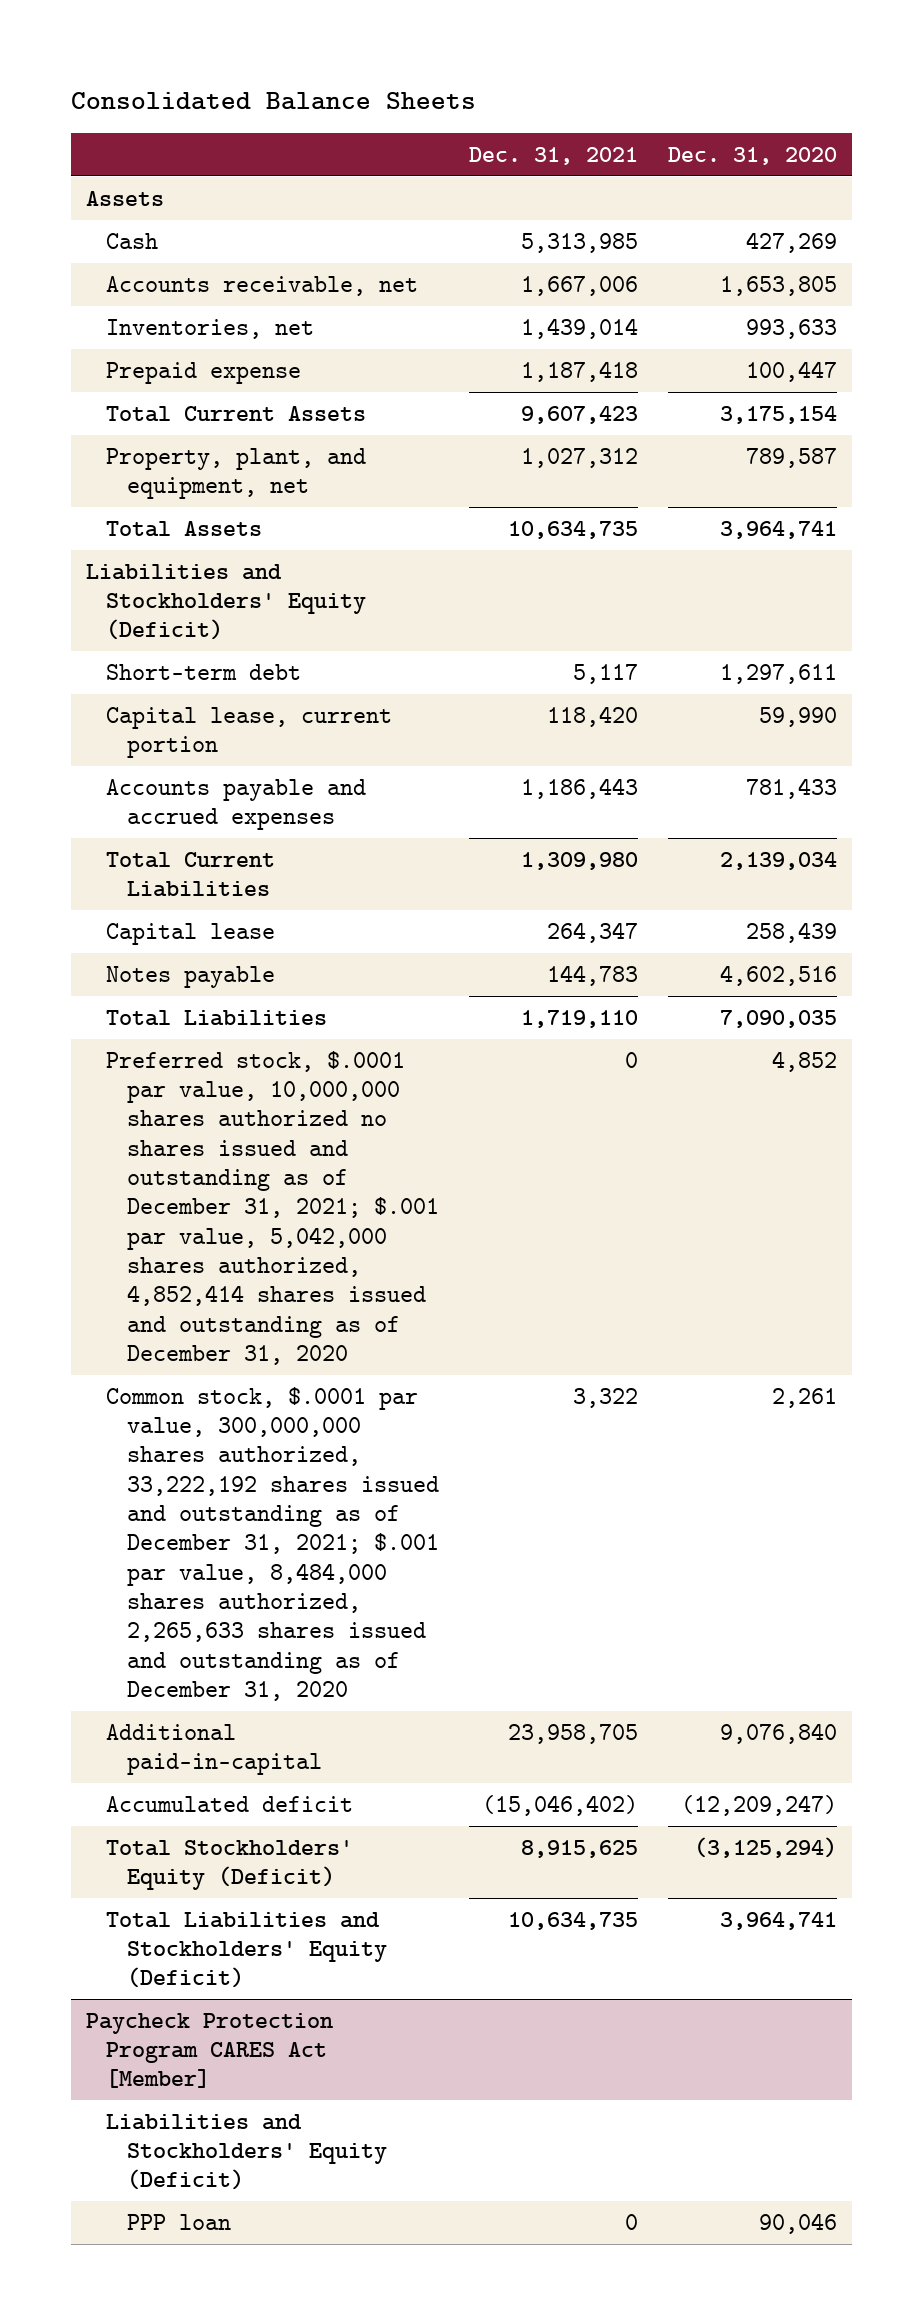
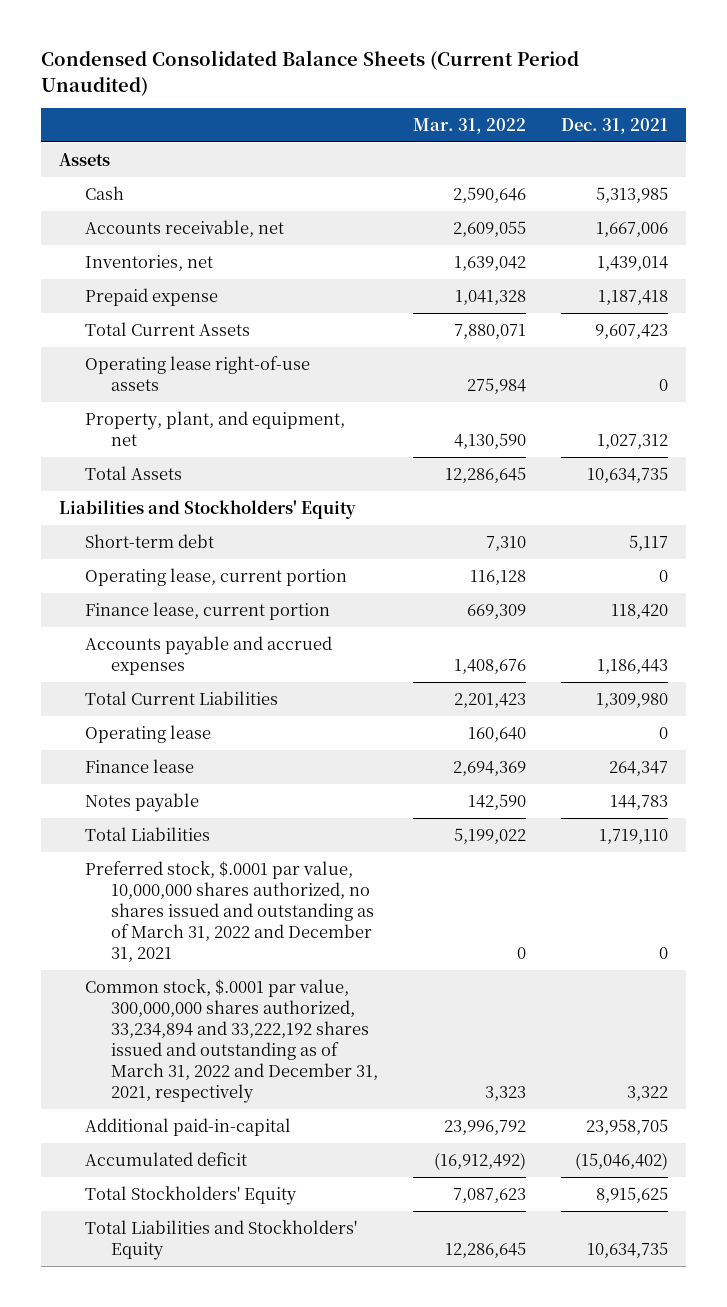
[71,91,477,110] Consolidated Balance Sheets -> [40,50,579,96] Condensed Consolidated Balance Sheets (Current Period Unaudited)
[667,146,837,165] Dec. 31, 2020 -> none
none -> [412,117,526,134] Mar. 31, 2022
none -> [84,355,310,391] Operating lease right-of-use assets
[86,563,367,641] Liabilities and Stockholders' Equity (Deficit) -> [58,499,356,519] Liabilities and Stockholders' Equity
none -> [84,567,347,586] Operating lease, current portion
[106,706,393,759] Capital lease, current portion -> [84,601,330,620] Finance lease, current portion
none -> [84,724,211,743] Operating lease
[106,922,276,945] Capital lease -> [84,758,194,773] Finance lease
[106,1050,439,1365] Preferred stock, $.0001 par value, 10,000,000 shares authorized no shares issued and outstanding as of December 31, 2021; $.001 par value, 5,042,000 shares authorized, 4,852,414 shares issued and outstanding as of December 31, 2020 -> [84,860,374,963] Preferred stock, $.0001 par value, 10,000,000 shares authorized, no shares issued and outstanding as of March 31, 2022 and December 31, 2021
[106,1386,439,1701] Common stock, $.0001 par value, 300,000,000 shares authorized, 33,222,192 shares issued and outstanding as of December 31, 2021; $.001 par value, 8,484,000 shares authorized, 2,265,633 shares issued and outstanding as of December 31, 2020 -> [84,978,378,1104] Common stock, $.0001 par value, 300,000,000 shares authorized, 33,234,894 and 33,222,192 shares issued and outstanding as of March 31, 2022 and December 31, 2021, respectively
[86,2012,334,2089] Paycheck Protection Program CARES Act [Member] -> none
[106,2113,387,2191] Liabilities and Stockholders' Equity (Deficit) -> none
[126,2213,231,2230] PPP loan -> none
[106,1839,354,1891] Total Stockholders' Equity (Deficit) -> [84,1185,297,1205] Total Stockholders' Equity
[106,1911,387,1989] Total Liabilities and Stockholders' Equity (Deficit) -> [84,1219,357,1260] Total Liabilities and Stockholders' Equity

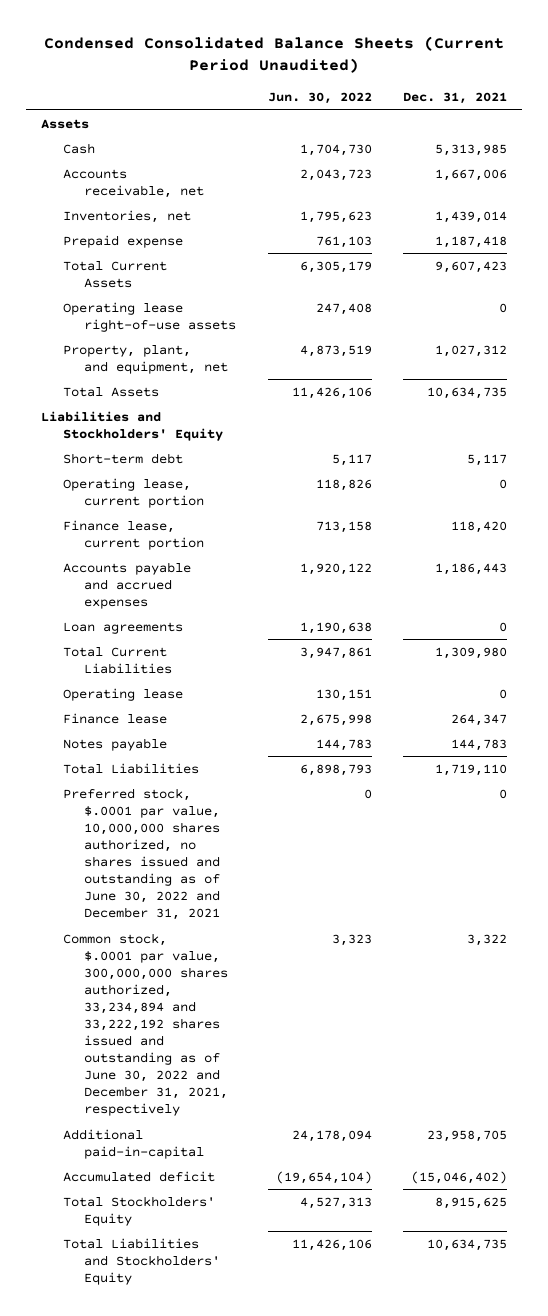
[412,117,526,134] Mar. 31, 2022 -> none
none -> [267,92,372,105] Jun. 30, 2022
none -> [62,621,183,634] Loan agreements
[84,860,374,963] Preferred stock, $.0001 par value, 10,000,000 shares authorized, no shares issued and outstanding as of March 31, 2022 and December 31, 2021 -> [62,787,221,921] Preferred stock, $.0001 par value, 10,000,000 shares authorized, no shares issued and outstanding as of June 30, 2022 and December 31, 2021
[84,978,378,1104] Common stock, $.0001 par value, 300,000,000 shares authorized, 33,234,894 and 33,222,192 shares issued and outstanding as of March 31, 2022 and December 31, 2021, respectively -> [62,932,229,1117] Common stock, $.0001 par value, 300,000,000 shares authorized, 33,234,894 and 33,222,192 shares issued and outstanding as of June 30, 2022 and December 31, 2021, respectively

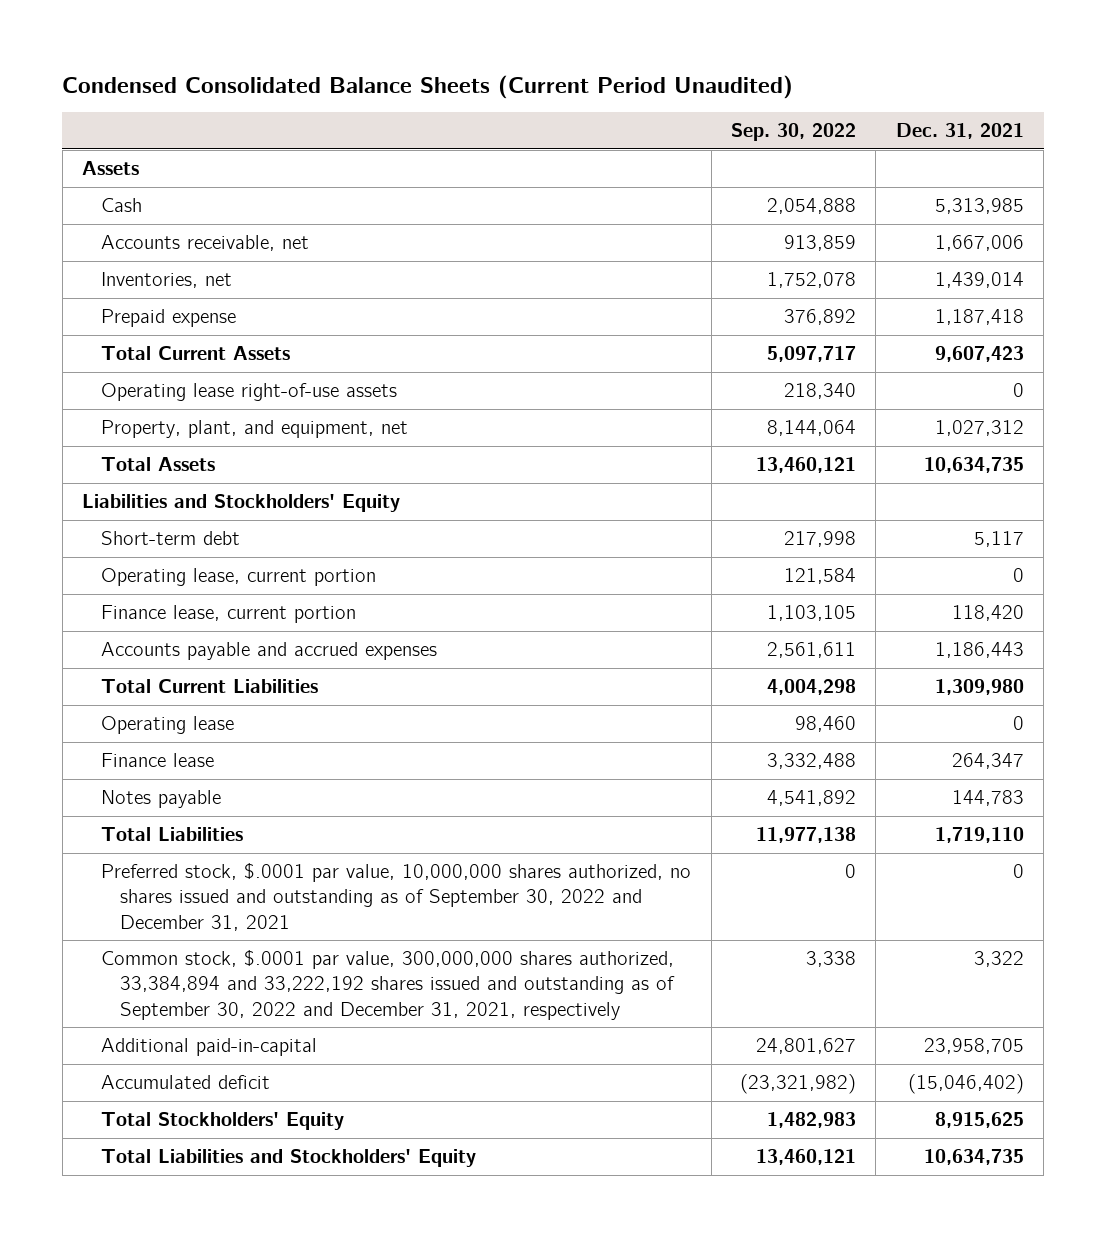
[267,92,372,105] Jun. 30, 2022 -> none
none -> [730,123,856,142] Sep. 30, 2022
[62,621,183,634] Loan agreements -> none
[62,787,221,921] Preferred stock, $.0001 par value, 10,000,000 shares authorized, no shares issued and outstanding as of June 30, 2022 and December 31, 2021 -> [101,863,692,931] Preferred stock, $.0001 par value, 10,000,000 shares authorized, no shares issued and outstanding as of September 30, 2022 and December 31, 2021
[62,932,229,1117] Common stock, $.0001 par value, 300,000,000 shares authorized, 33,234,894 and 33,222,192 shares issued and outstanding as of June 30, 2022 and December 31, 2021, respectively -> [101,950,676,1020] Common stock, $.0001 par value, 300,000,000 shares authorized, 33,384,894 and 33,222,192 shares issued and outstanding as of September 30, 2022 and December 31, 2021, respectively

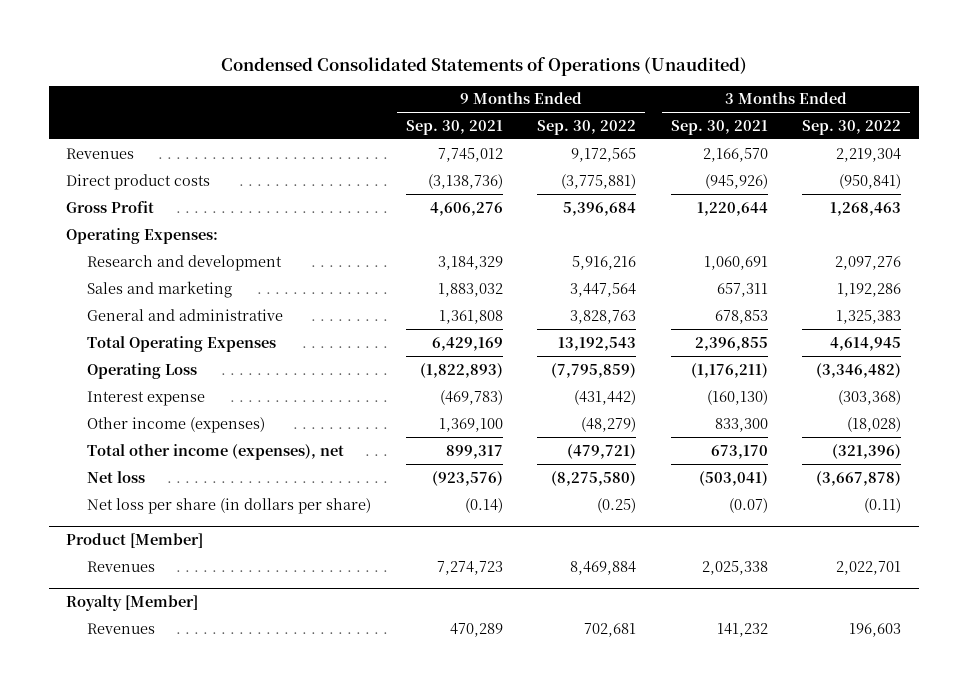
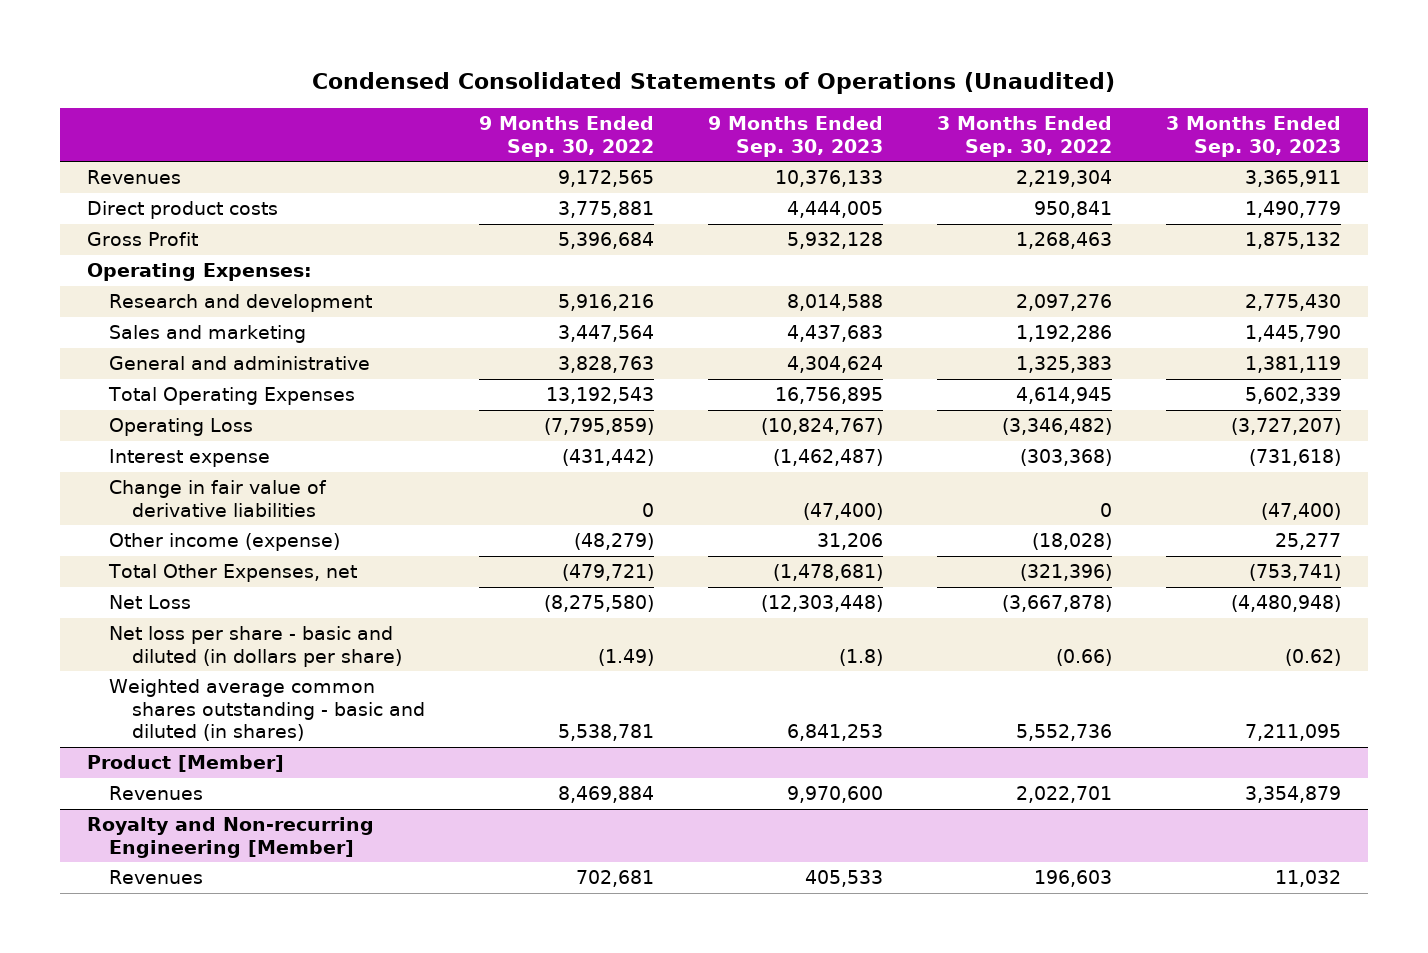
[405,119,503,135] Sep. 30, 2021 -> none
[670,119,768,135] Sep. 30, 2021 -> none
none -> [707,116,883,157] 9 Months Ended Sep. 30, 2023
none -> [1165,116,1341,157] 3 Months Ended Sep. 30, 2023
[561,173,637,189] (3,775,881) -> [557,201,654,219] 3,775,881
[839,173,902,189] (950,841) -> [1033,201,1112,219] 950,841
none -> [109,480,328,517] Change in fair value of derivative liabilities
[86,416,265,433] Other income (expenses) -> [109,533,341,552] Other income (expense)
[86,443,344,460] Total other income (expenses), net -> [108,564,358,583] Total Other Expenses, net
[86,470,145,483] Net loss -> [109,595,192,610] Net Loss
[86,497,371,514] Net loss per share (in dollars per share) -> [109,626,402,667] Net loss per share - basic and diluted (in dollars per share)
[597,497,637,513] (0.25) -> [597,648,654,666] (1.49)
[864,497,902,513] (0.11) -> [1055,648,1112,666] (0.66)
none -> [109,679,425,742] Weighted average common shares outstanding - basic and diluted (in shares)
[66,595,199,612] Royalty [Member] -> none
none -> [87,817,375,858] Royalty and Non-recurring Engineering [Member]

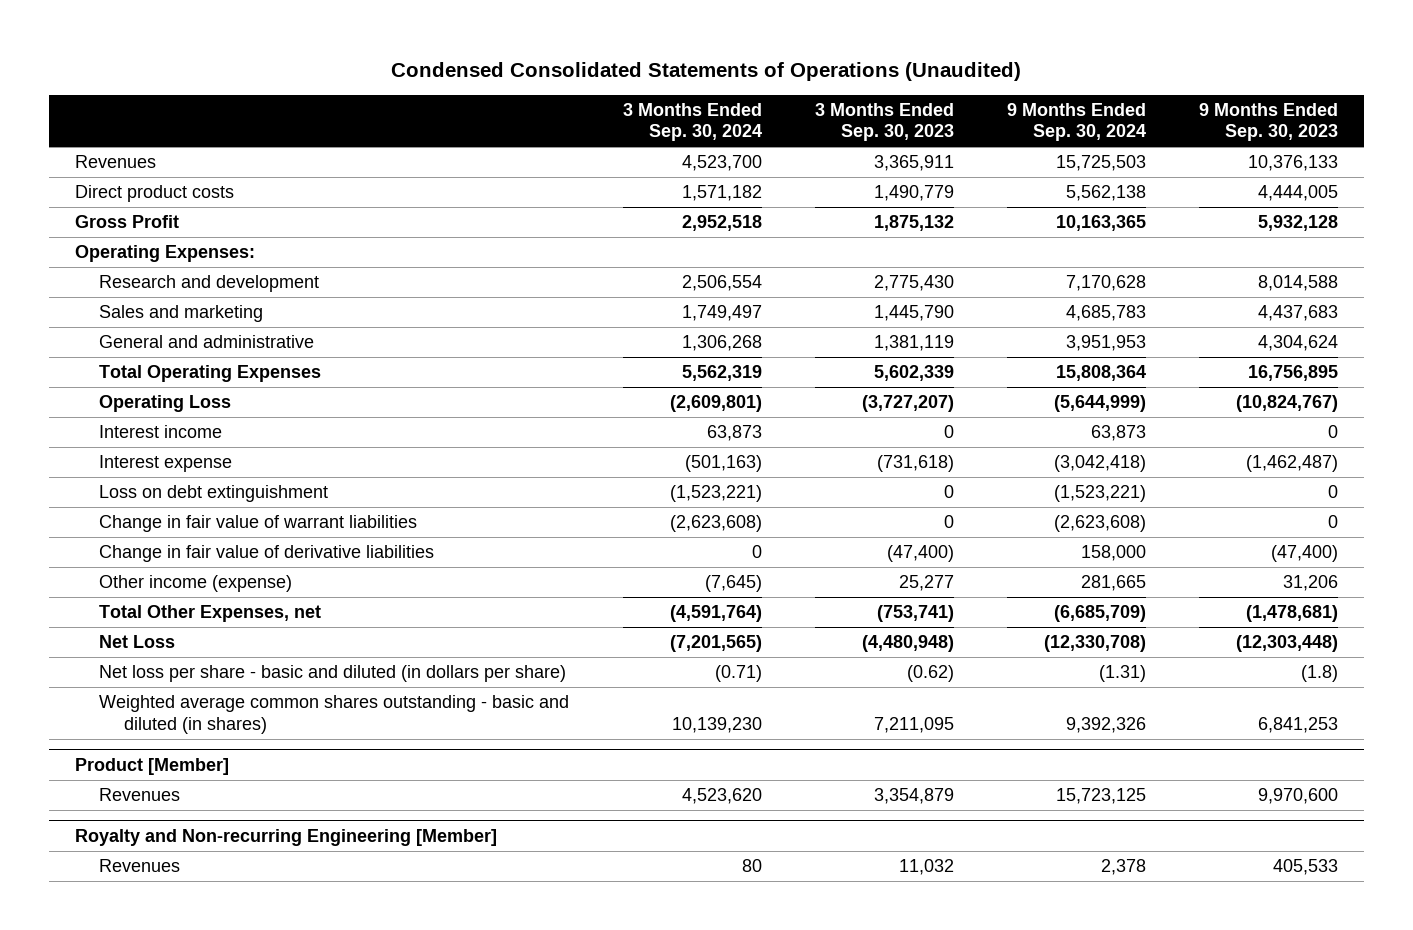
[478,116,654,157] 9 Months Ended Sep. 30, 2022 -> none
[936,116,1112,157] 3 Months Ended Sep. 30, 2022 -> none
none -> [622,102,762,142] 3 Months Ended Sep. 30, 2024
none -> [1006,102,1146,142] 9 Months Ended Sep. 30, 2024
none -> [99,425,223,439] Interest income
none -> [99,485,329,503] Loss on debt extinguishment
none -> [99,515,418,533] Change in fair value of warrant liabilities

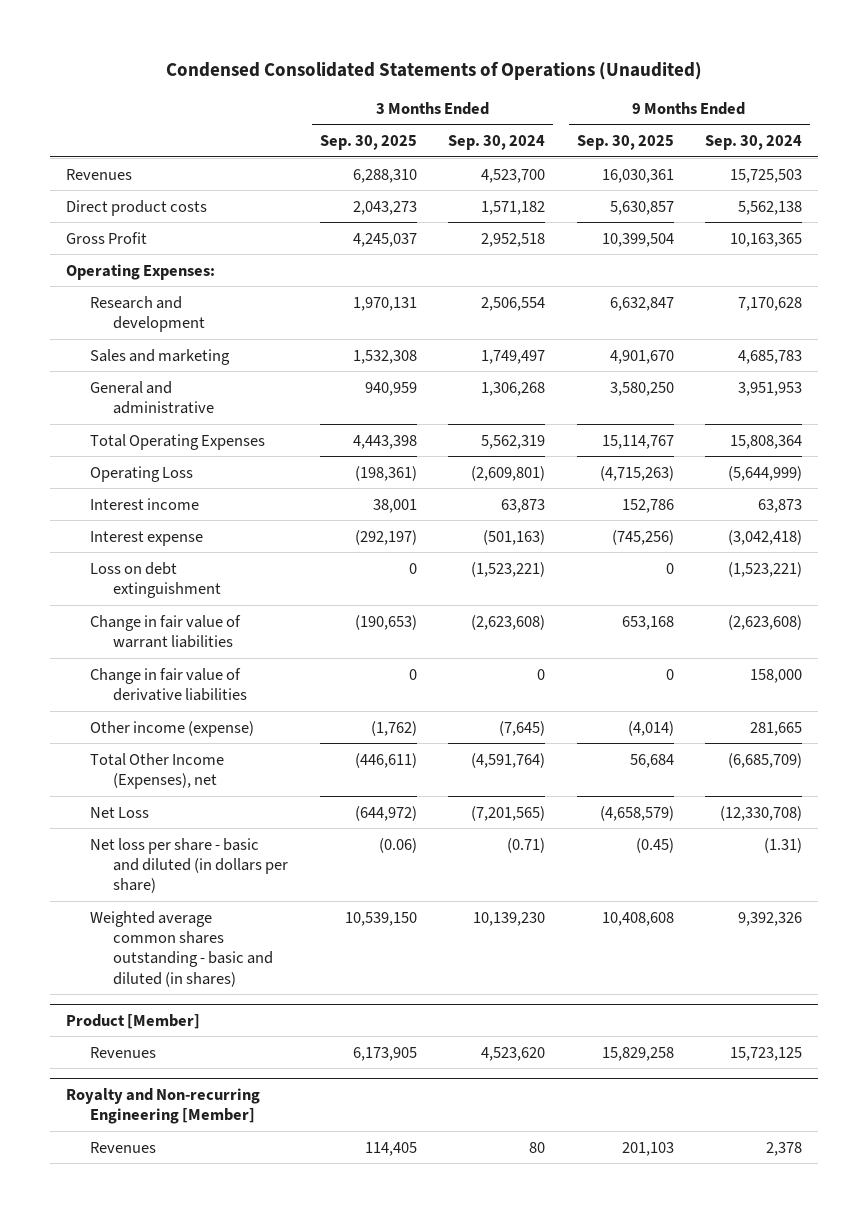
[814,102,954,142] 3 Months Ended Sep. 30, 2023 -> none
[1198,102,1338,142] 9 Months Ended Sep. 30, 2023 -> none
none -> [319,135,417,151] Sep. 30, 2025
none -> [576,135,674,151] Sep. 30, 2025
[99,605,322,623] Total Other Expenses, net -> [89,752,224,789] Total Other Income (Expenses), net

